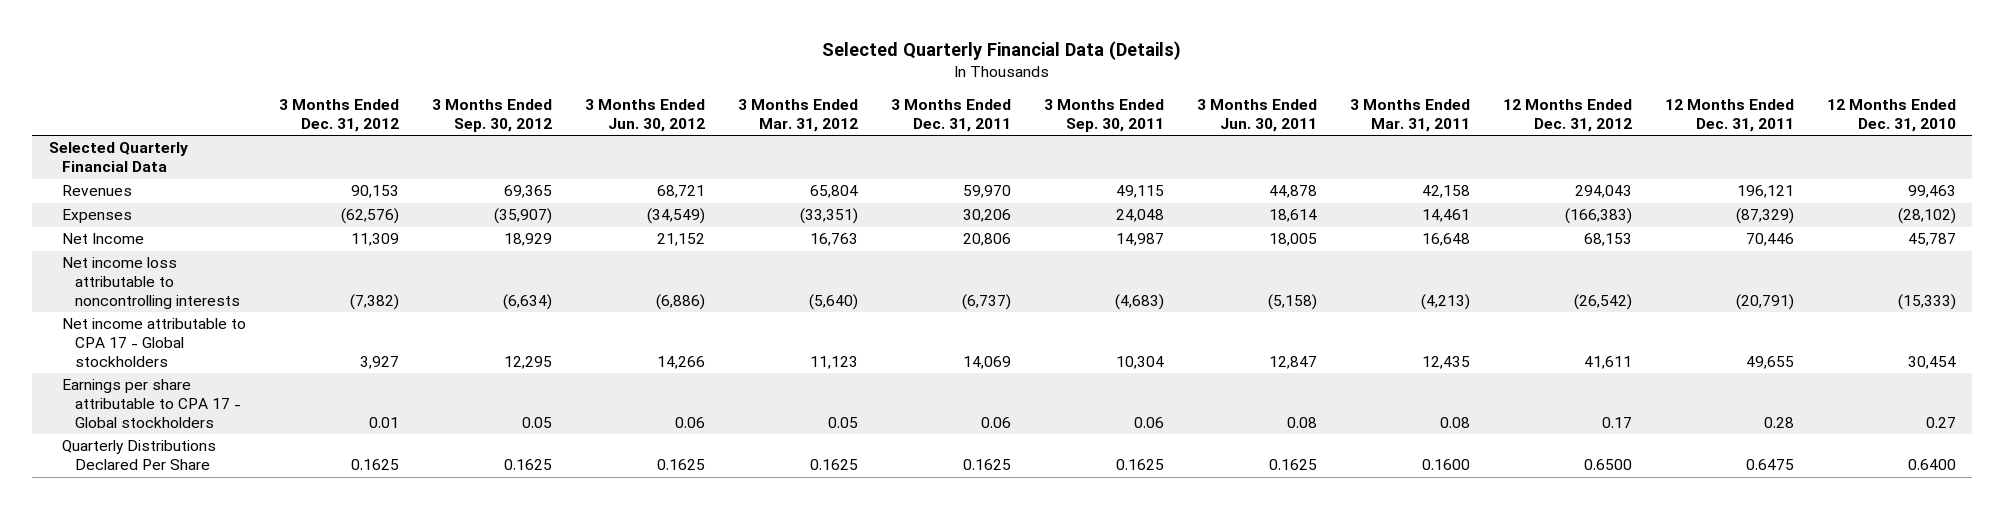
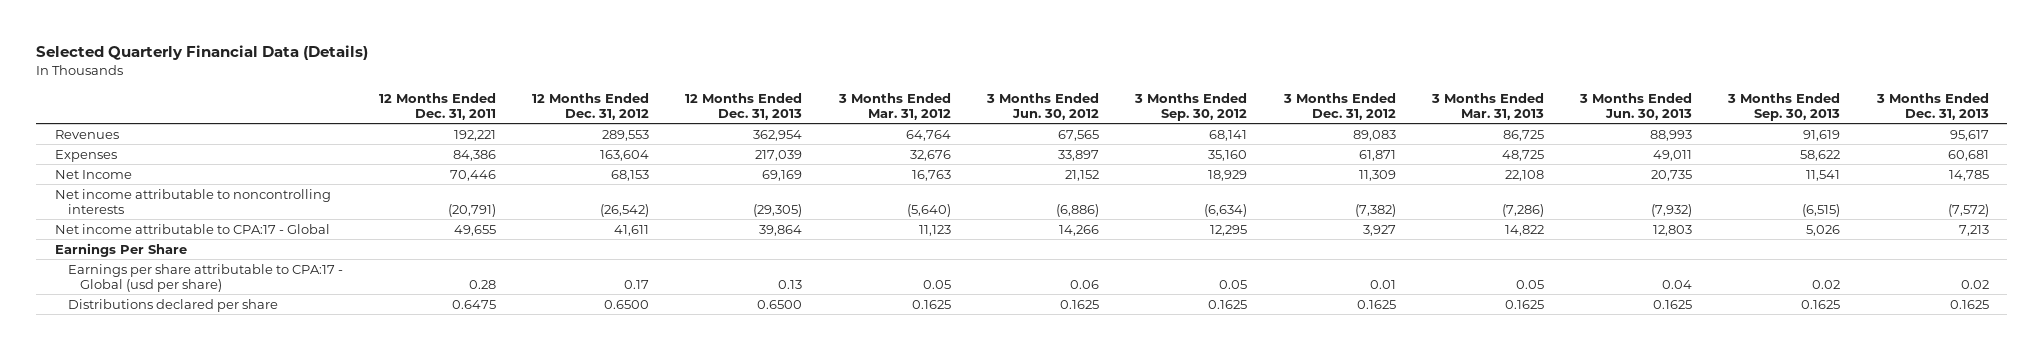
[890,99,1011,132] 3 Months Ended Dec. 31, 2011 -> none
[1043,99,1164,132] 3 Months Ended Sep. 30, 2011 -> none
[1196,99,1317,132] 3 Months Ended Jun. 30, 2011 -> none
[1349,99,1470,132] 3 Months Ended Mar. 31, 2011 -> none
[1826,99,1956,132] 12 Months Ended Dec. 31, 2010 -> none
none -> [685,92,803,120] 12 Months Ended Dec. 31, 2013
none -> [1430,92,1544,120] 3 Months Ended Mar. 31, 2013
none -> [1579,92,1693,120] 3 Months Ended Jun. 30, 2013
none -> [1727,92,1841,121] 3 Months Ended Sep. 30, 2013
none -> [1875,92,1989,120] 3 Months Ended Dec. 31, 2013
[48,142,188,173] Selected Quarterly Financial Data -> none
[350,185,399,199] 90,153 -> [1352,129,1396,141] 89,083
[503,185,552,199] 69,365 -> [1209,129,1248,141] 68,141
[656,185,705,199] 68,721 -> [1057,129,1099,141] 67,565
[809,185,858,199] 65,804 -> [905,129,951,141] 64,764
[1574,185,1632,199] 294,043 -> [602,129,650,141] 289,553
[1736,185,1794,199] 196,121 -> [453,129,496,141] 192,221
[340,208,399,225] (62,576) -> [1358,149,1396,161] 61,871
[493,208,552,225] (35,907) -> [1208,149,1248,161] 35,160
[646,208,705,225] (34,549) -> [1057,149,1099,161] 33,897
[799,208,858,225] (33,351) -> [909,149,951,161] 32,676
[1564,208,1632,225] (166,383) -> [600,149,650,161] 163,604
[1735,208,1794,225] (87,329) -> [452,149,496,161] 84,386
[61,257,240,309] Net income loss attributable to noncontrolling interests -> [54,188,331,214] Net income attributable to noncontrolling interests
[61,318,246,367] Net income attributable to CPA 17 - Global stockholders -> [54,223,330,234] Net income attributable to CPA:17 - Global
none -> [54,242,187,257] Earnings Per Share
[61,379,241,428] Earnings per share attributable to CPA 17 - Global stockholders -> [67,263,343,292] Earnings per share attributable to CPA:17 - Global (usd per share)
[61,440,216,471] Quarterly Distributions Declared Per Share -> [67,298,278,312] Distributions declared per share

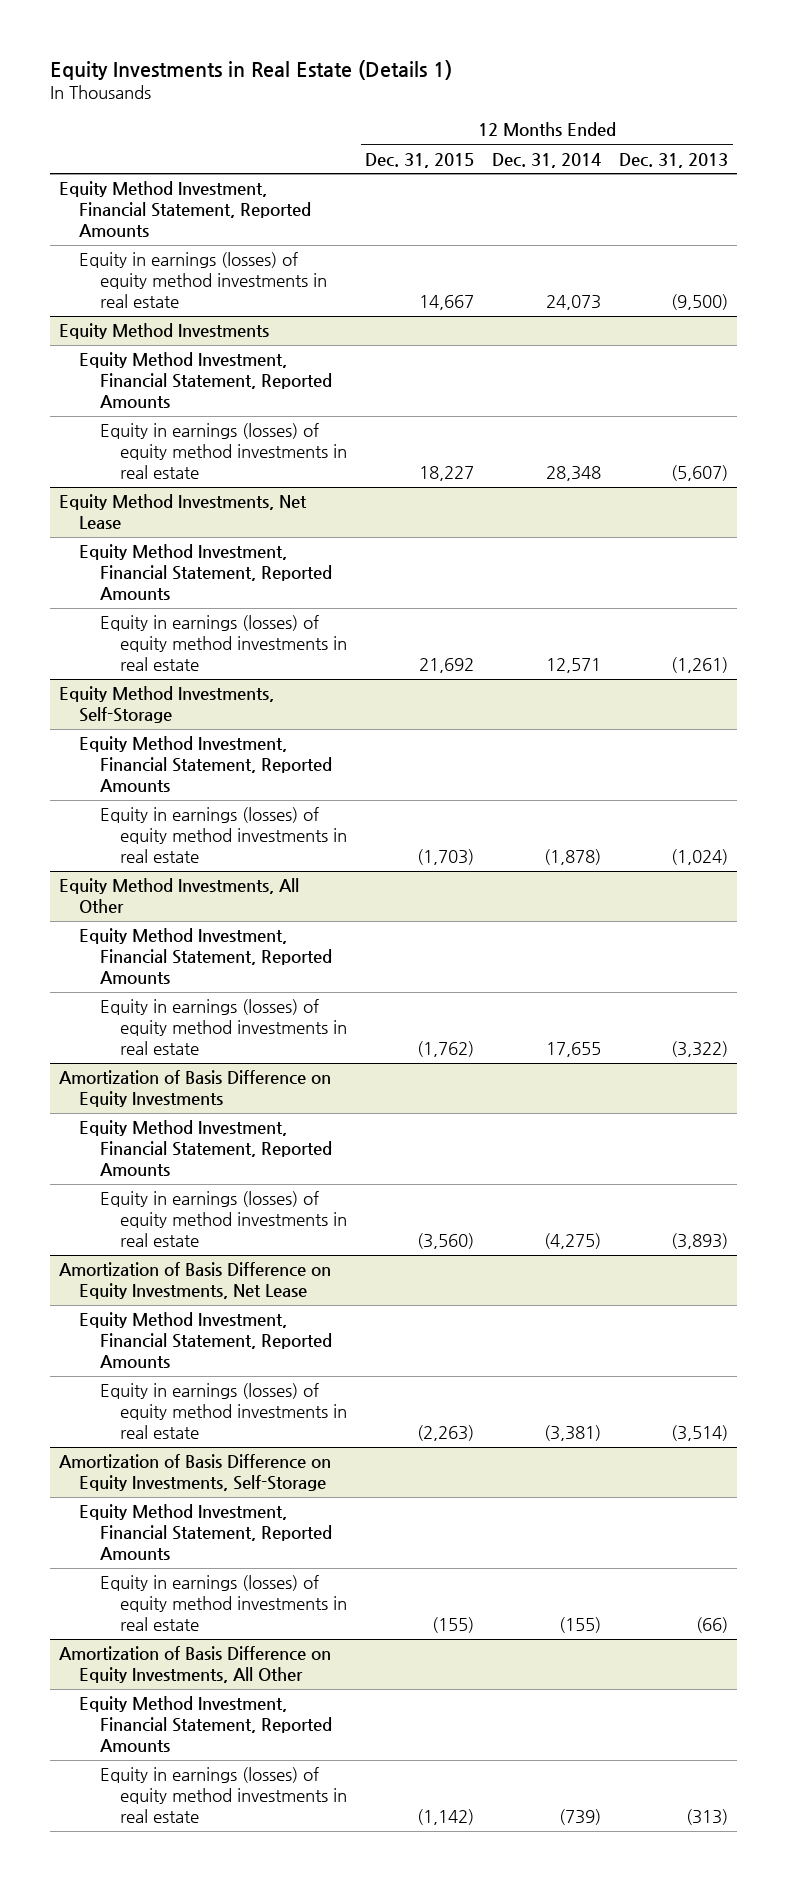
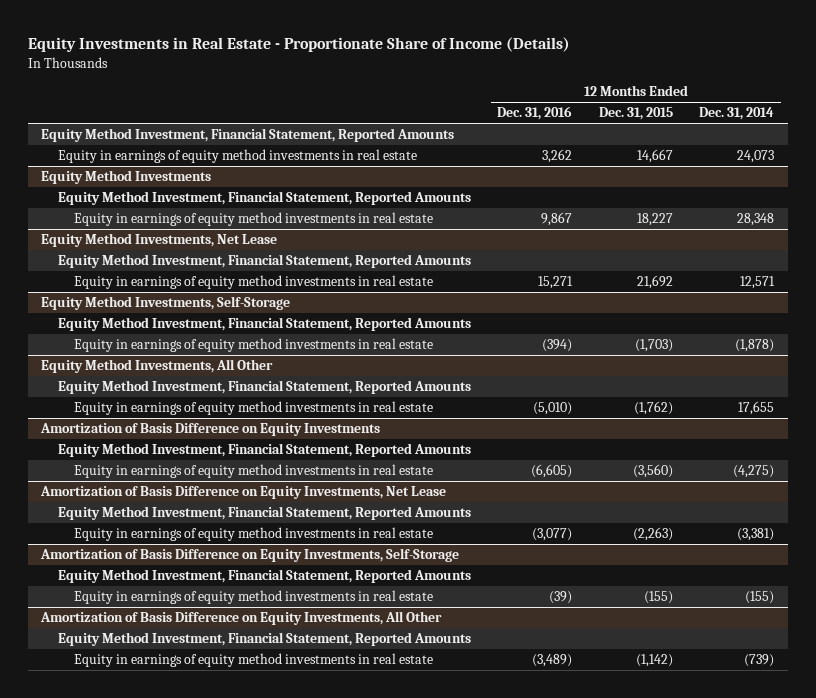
[49,59,452,80] Equity Investments in Real Estate (Details 1) -> [27,37,570,53] Equity Investments in Real Estate - Proportionate Share of Income (Details)
[619,152,729,168] Dec. 31, 2013 -> none
none -> [497,106,573,121] Dec. 31, 2016
[79,252,327,309] Equity in earnings (losses) of equity method investments in real estate -> [57,149,417,164] Equity in earnings of equity method investments in real estate
[99,423,348,480] Equity in earnings (losses) of equity method investments in real estate -> [74,212,434,227] Equity in earnings of equity method investments in real estate
[99,615,348,672] Equity in earnings (losses) of equity method investments in real estate -> [74,275,434,290] Equity in earnings of equity method investments in real estate
[99,807,348,864] Equity in earnings (losses) of equity method investments in real estate -> [74,338,434,353] Equity in earnings of equity method investments in real estate
[99,999,348,1056] Equity in earnings (losses) of equity method investments in real estate -> [74,401,434,416] Equity in earnings of equity method investments in real estate
[99,1191,348,1248] Equity in earnings (losses) of equity method investments in real estate -> [74,464,434,479] Equity in earnings of equity method investments in real estate
[99,1383,348,1440] Equity in earnings (losses) of equity method investments in real estate -> [74,527,434,542] Equity in earnings of equity method investments in real estate
[99,1575,348,1632] Equity in earnings (losses) of equity method investments in real estate -> [74,590,434,605] Equity in earnings of equity method investments in real estate
[99,1767,348,1824] Equity in earnings (losses) of equity method investments in real estate -> [74,653,434,668] Equity in earnings of equity method investments in real estate

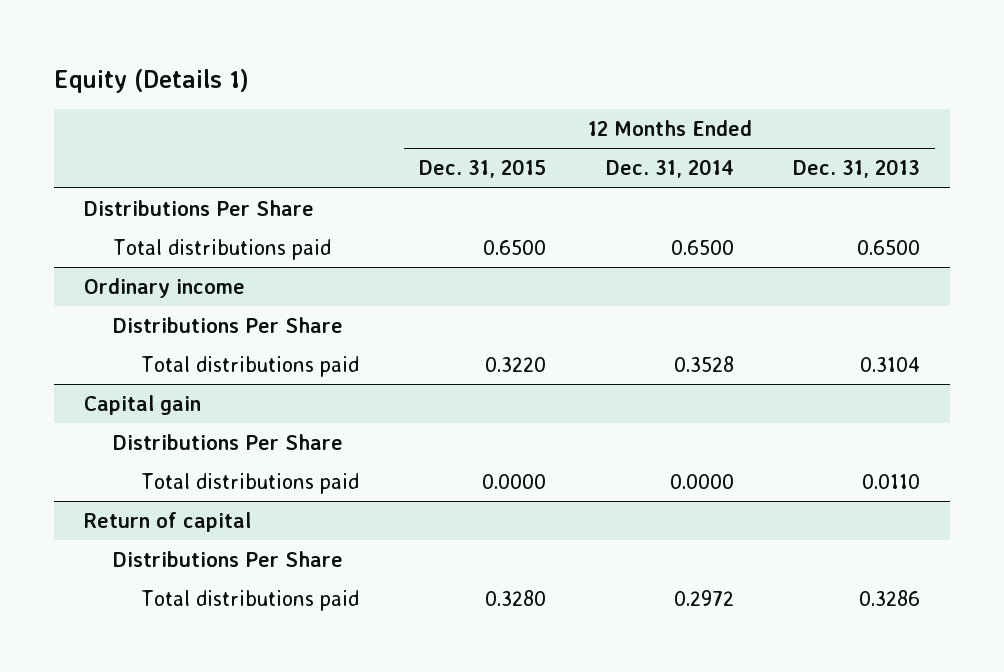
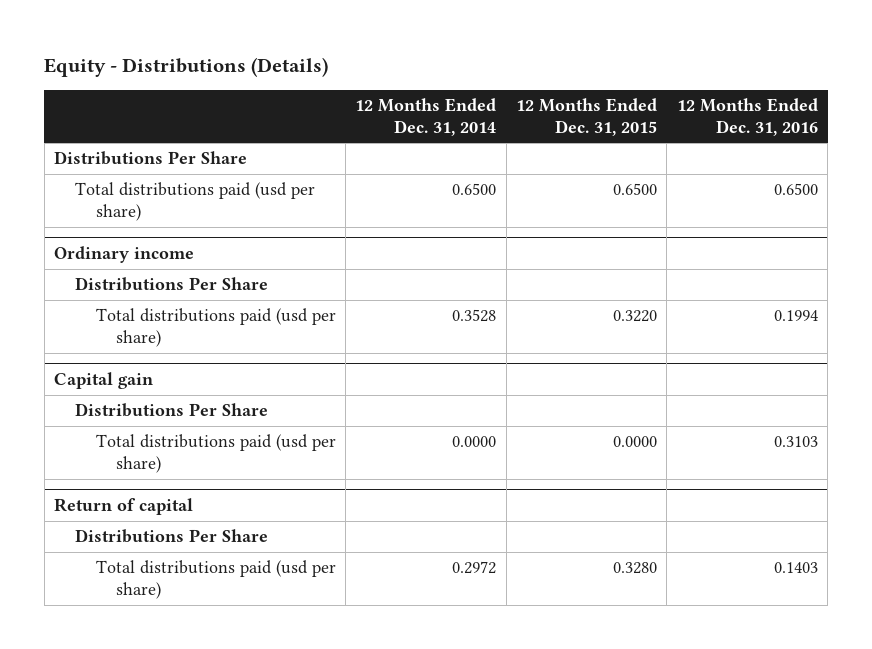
[53,68,249,93] Equity (Details 1) -> [44,56,329,77] Equity - Distributions (Details)
[793,159,921,179] Dec. 31, 2013 -> none
none -> [676,98,818,136] 12 Months Ended Dec. 31, 2016
[112,238,331,260] Total distributions paid -> [74,182,315,221] Total distributions paid (usd per share)
[141,355,360,377] Total distributions paid -> [95,308,336,347] Total distributions paid (usd per share)
[141,472,360,494] Total distributions paid -> [95,434,336,473] Total distributions paid (usd per share)
[141,589,360,611] Total distributions paid -> [95,560,336,599] Total distributions paid (usd per share)

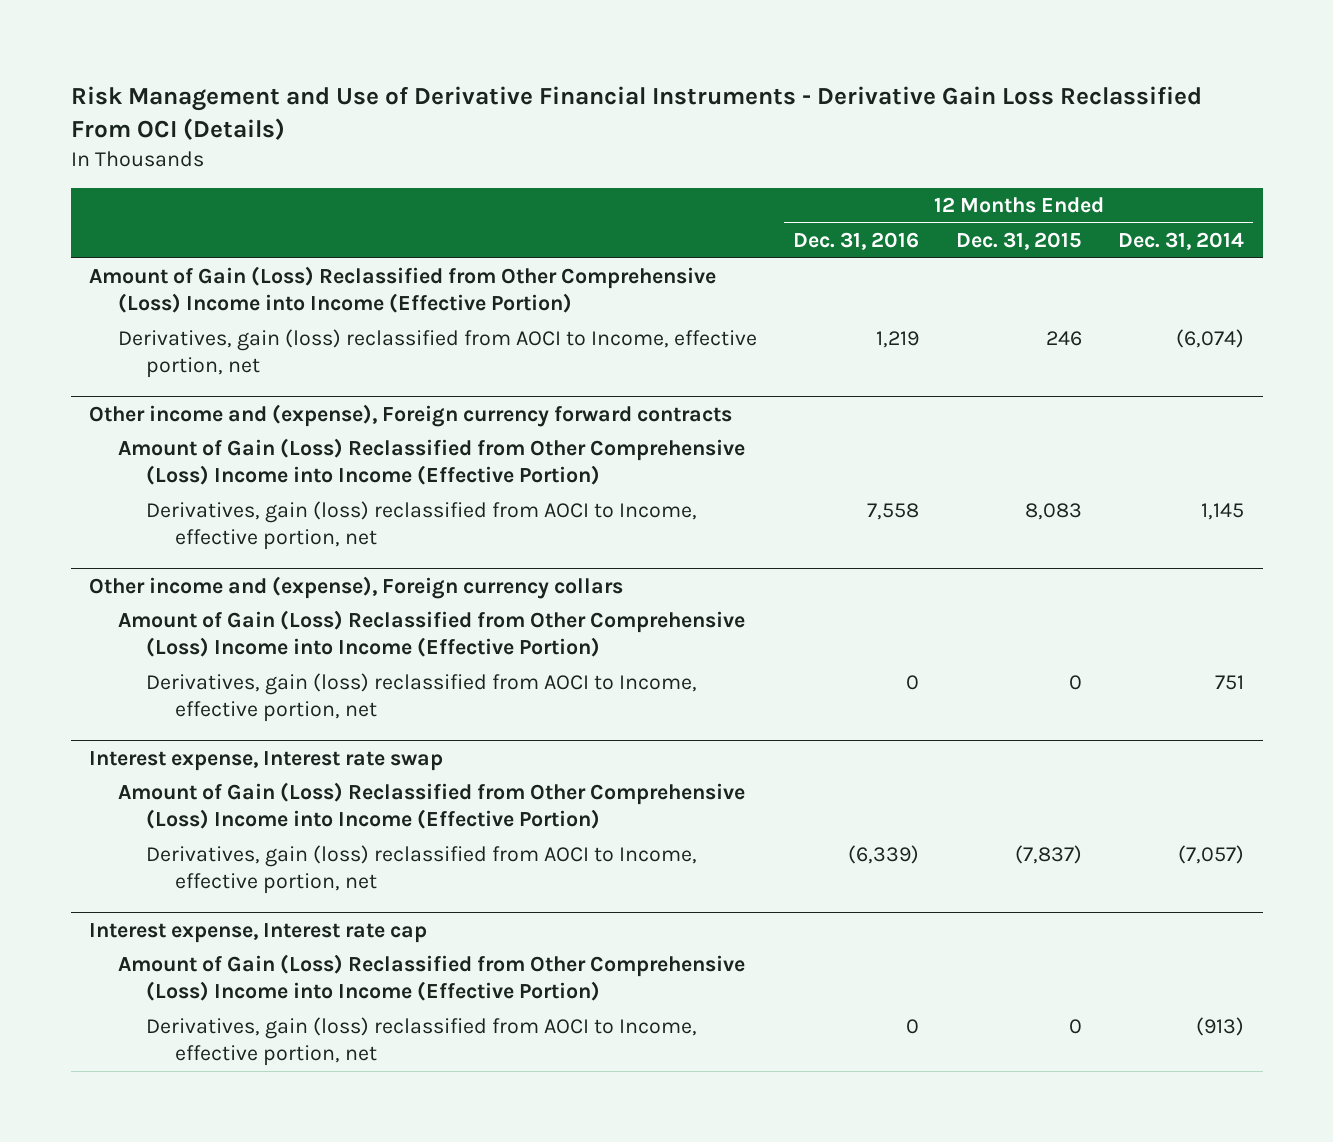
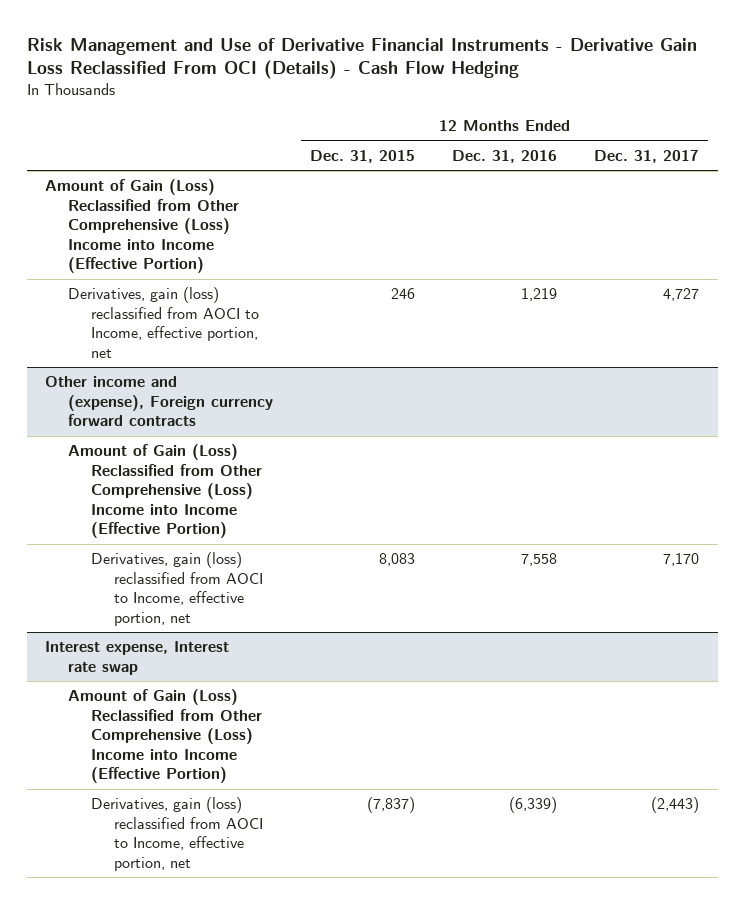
[70,86,1202,141] Risk Management and Use of Derivative Financial Instruments - Derivative Gain Loss Reclassified From OCI (Details) -> [26,37,697,80] Risk Management and Use of Derivative Financial Instruments - Derivative Gain Loss Reclassified From OCI (Details) - Cash Flow Hedging
[1118,232,1245,251] Dec. 31, 2014 -> none
none -> [594,149,700,163] Dec. 31, 2017
[89,575,624,599] Other income and (expense), Foreign currency collars -> none
[117,610,745,658] Amount of Gain (Loss) Reclassified from Other Comprehensive (Loss) Income into Income (Effective Portion) -> none
[146,673,698,723] Derivatives, gain (loss) reclassified from AOCI to Income, effective portion, net -> none
[89,922,428,943] Interest expense, Interest rate cap -> none
[117,954,745,1002] Amount of Gain (Loss) Reclassified from Other Comprehensive (Loss) Income into Income (Effective Portion) -> none
[146,1017,698,1067] Derivatives, gain (loss) reclassified from AOCI to Income, effective portion, net -> none

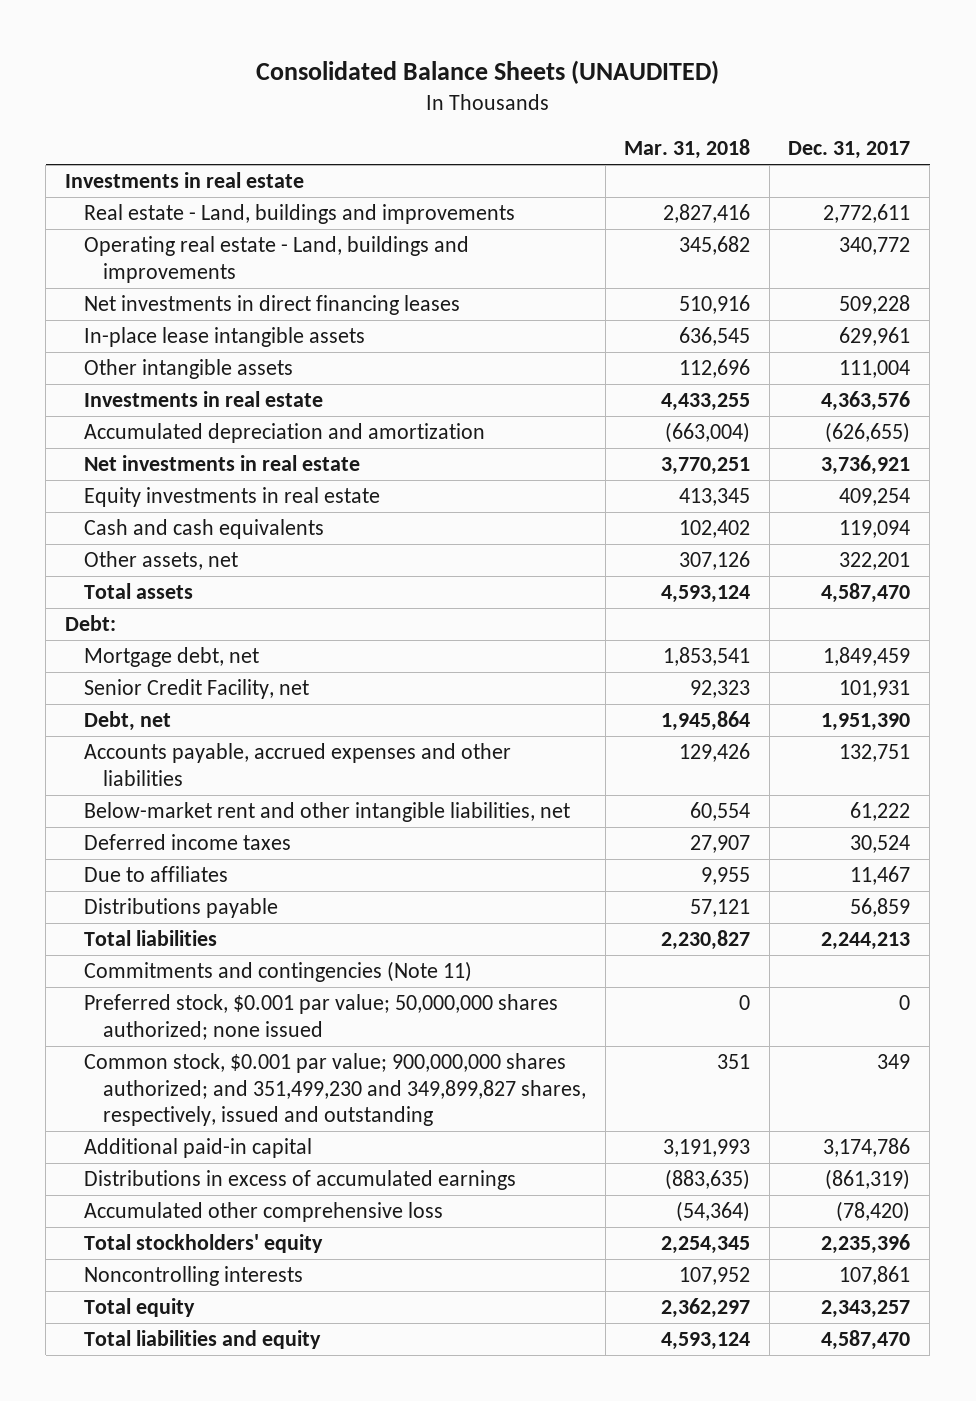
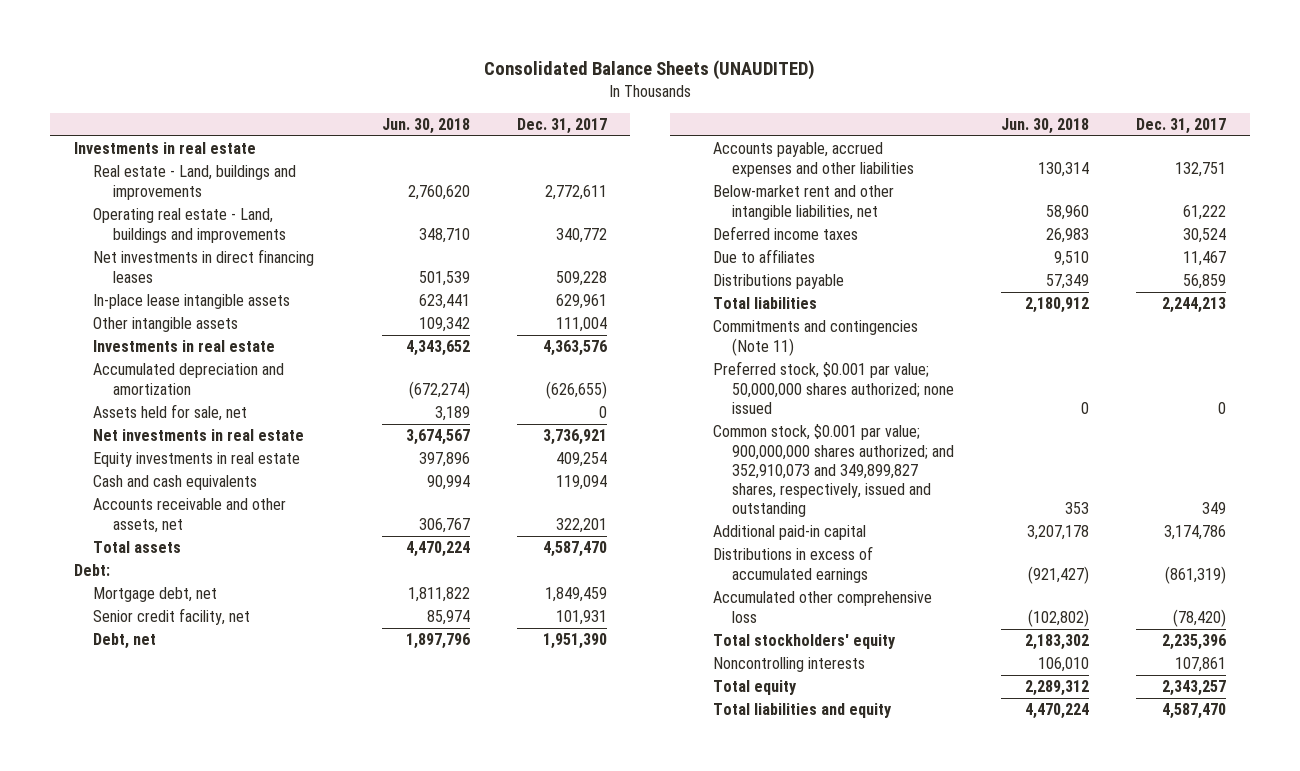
[624,139,751,160] Mar. 31, 2018 -> none
none -> [381,117,470,134] Jun. 30, 2018
none -> [93,404,248,422] Assets held for sale, net
[84,551,239,571] Other assets, net -> [93,498,287,533] Accounts receivable and other assets, net
[84,679,310,700] Senior Credit Facility, net -> [93,608,251,626] Senior credit facility, net
[84,1053,586,1127] Common stock, $0.001 par value; 900,000,000 shares authorized; and 351,499,230 and 349,899,827 shares, respectively, issued and outstanding -> [712,424,955,518] Common stock, $0.001 par value; 900,000,000 shares authorized; and 352,910,073 and 349,899,827 shares, respectively, issued and outstanding

